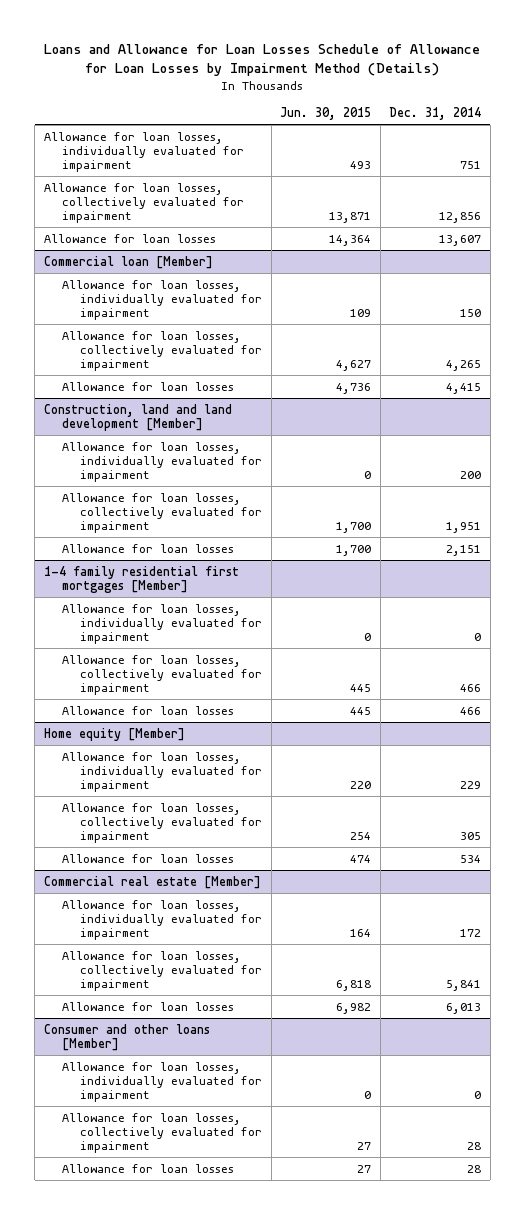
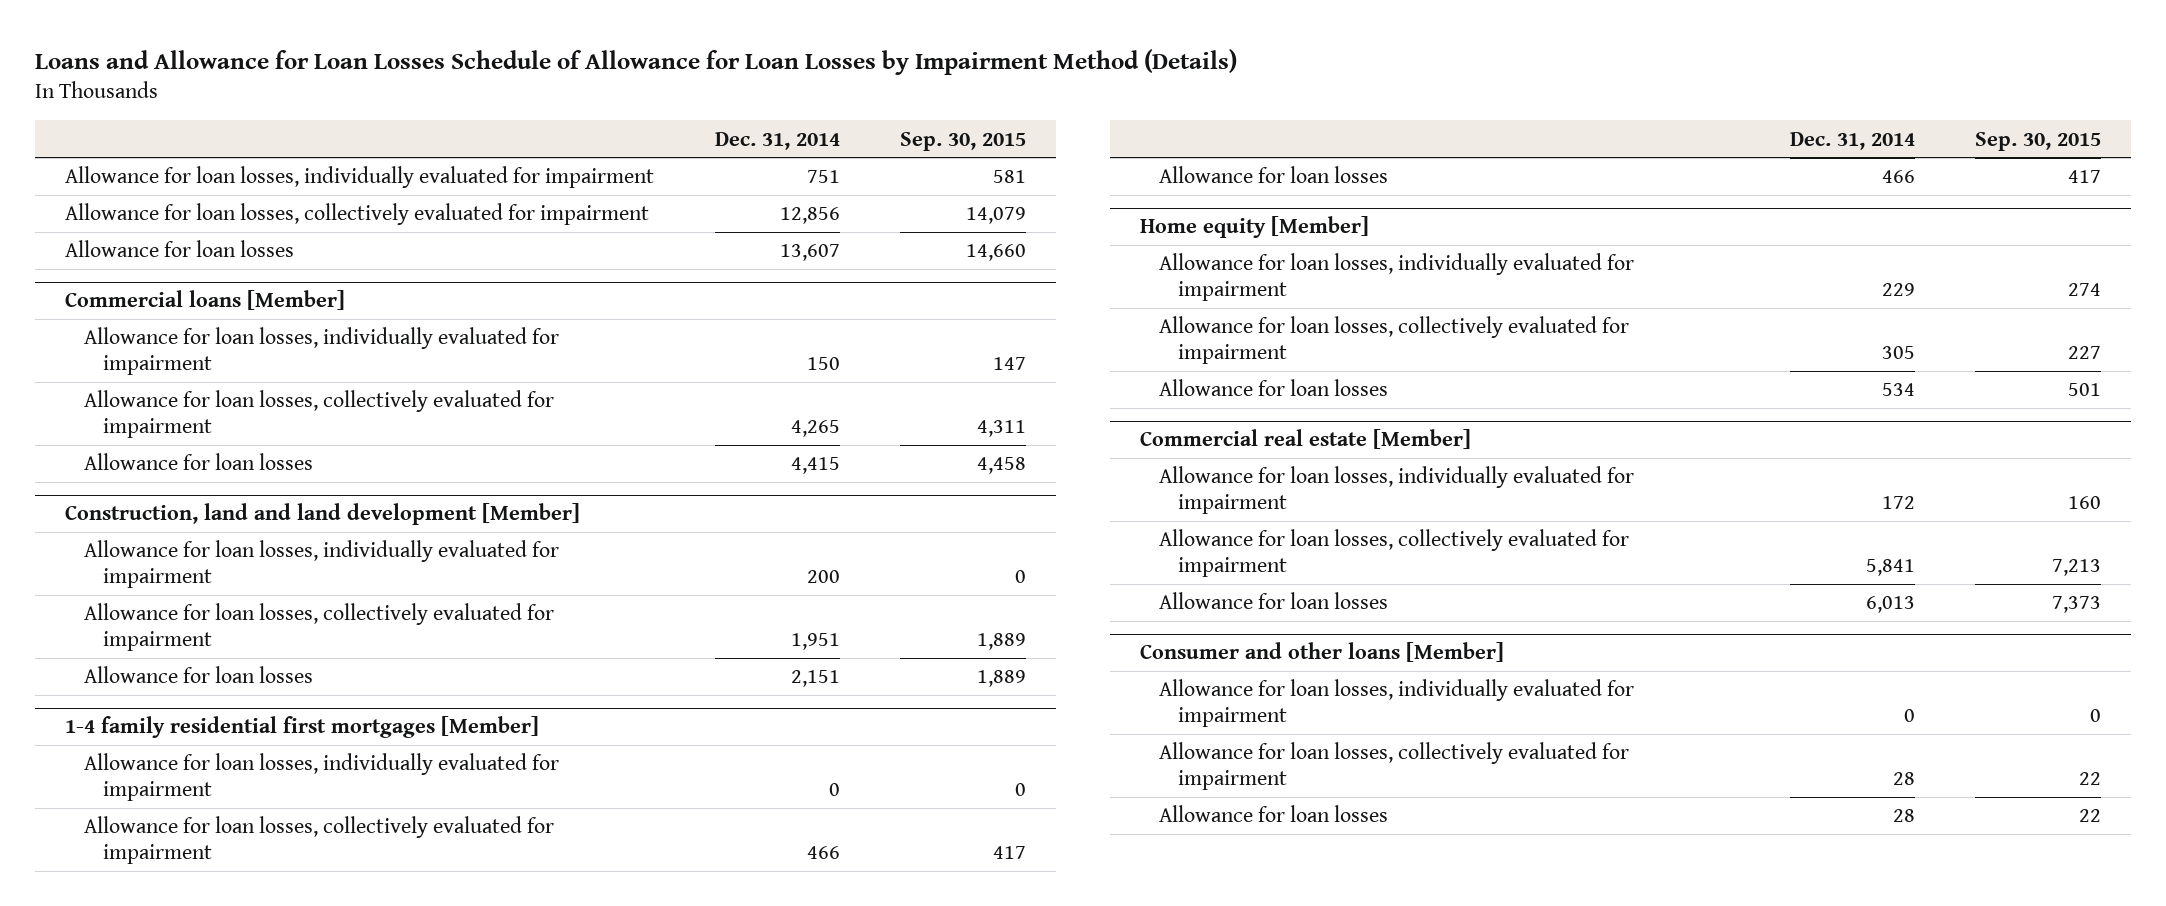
[280,107,372,121] Jun. 30, 2015 -> none
none -> [899,131,1026,151] Sep. 30, 2015
[43,255,213,269] Commercial loan [Member] -> [65,290,346,311] Commercial loans [Member]

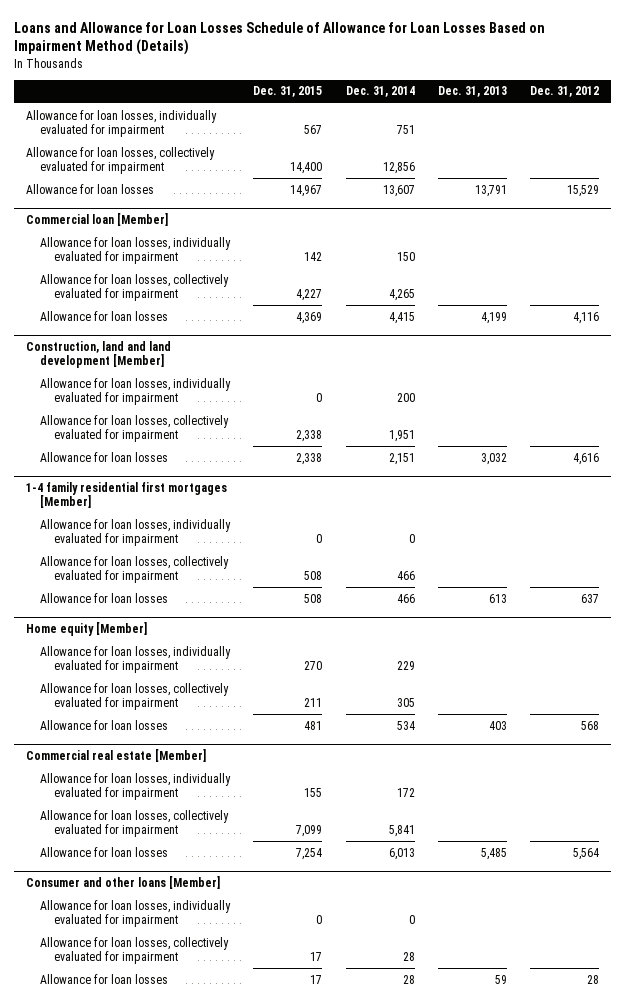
[35,49,1238,76] Loans and Allowance for Loan Losses Schedule of Allowance for Loan Losses by Impairment Method (Details) -> [14,21,546,56] Loans and Allowance for Loan Losses Schedule of Allowance for Loan Losses Based on Impairment Method (Details)
[899,131,1026,151] Sep. 30, 2015 -> none
none -> [253,86,323,98] Dec. 31, 2015
none -> [438,86,508,98] Dec. 31, 2013
none -> [530,86,600,98] Dec. 31, 2012
[65,290,346,311] Commercial loans [Member] -> [25,212,168,226] Commercial loan [Member]

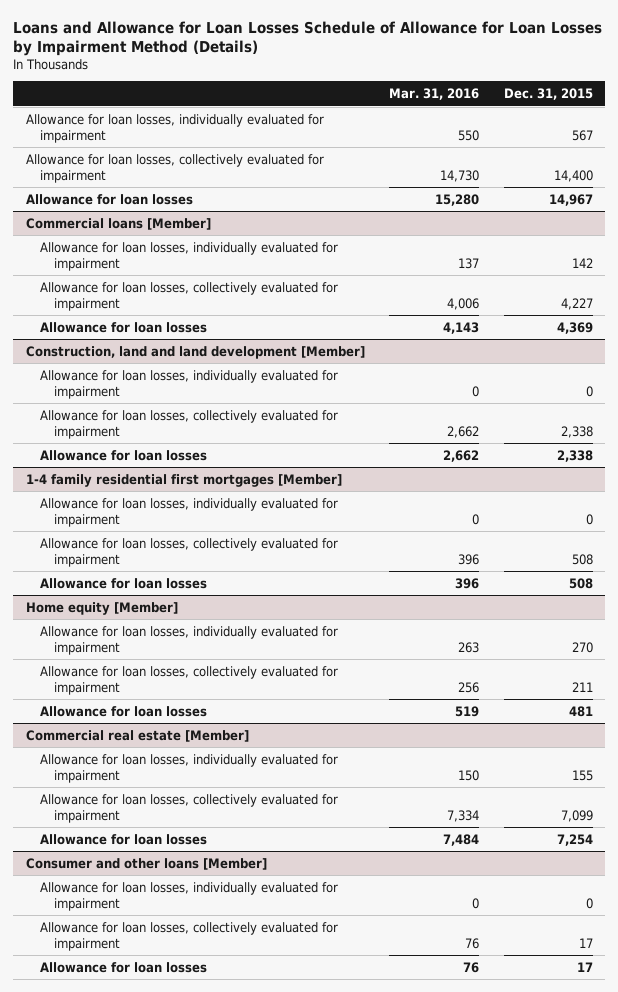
[14,21,546,56] Loans and Allowance for Loan Losses Schedule of Allowance for Loan Losses Based on Impairment Method (Details) -> [13,20,603,56] Loans and Allowance for Loan Losses Schedule of Allowance for Loan Losses by Impairment Method (Details)
[345,86,415,98] Dec. 31, 2014 -> none
[438,86,508,98] Dec. 31, 2013 -> none
[530,86,600,98] Dec. 31, 2012 -> none
none -> [389,88,480,101] Mar. 31, 2016
[25,212,168,226] Commercial loan [Member] -> [25,217,211,230] Commercial loans [Member]

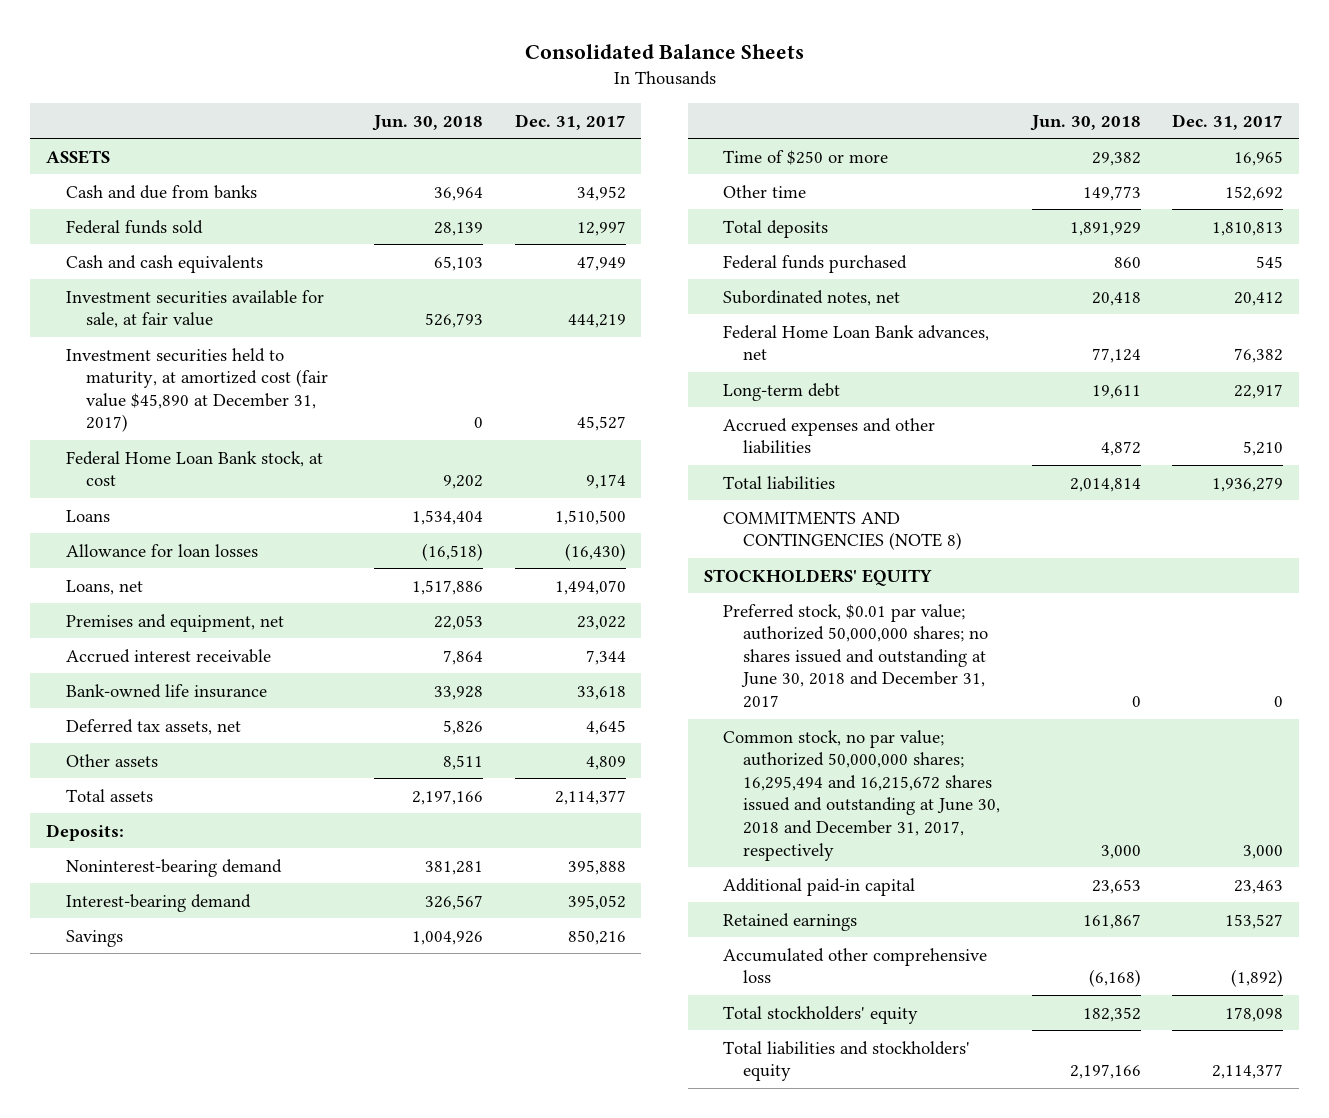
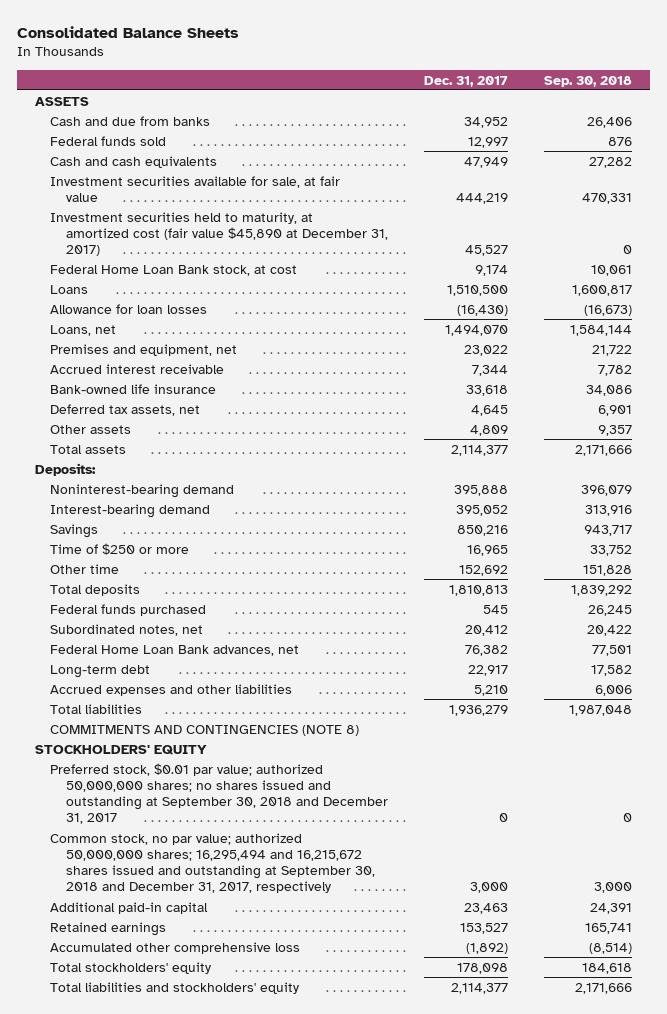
[372,114,484,131] Jun. 30, 2018 -> none
none -> [543,75,632,87] Sep. 30, 2018
[723,603,989,709] Preferred stock, $0.01 par value; authorized 50,000,000 shares; no shares issued and outstanding at June 30, 2018 and December 31, 2017 -> [50,762,388,825] Preferred stock, $0.01 par value; authorized 50,000,000 shares; no shares issued and outstanding at September 30, 2018 and December 31, 2017
[723,729,1001,861] Common stock, no par value; authorized 50,000,000 shares; 16,295,494 and 16,215,672 shares issued and outstanding at June 30, 2018 and December 31, 2017, respectively -> [50,832,375,894] Common stock, no par value; authorized 50,000,000 shares; 16,295,494 and 16,215,672 shares issued and outstanding at September 30, 2018 and December 31, 2017, respectively

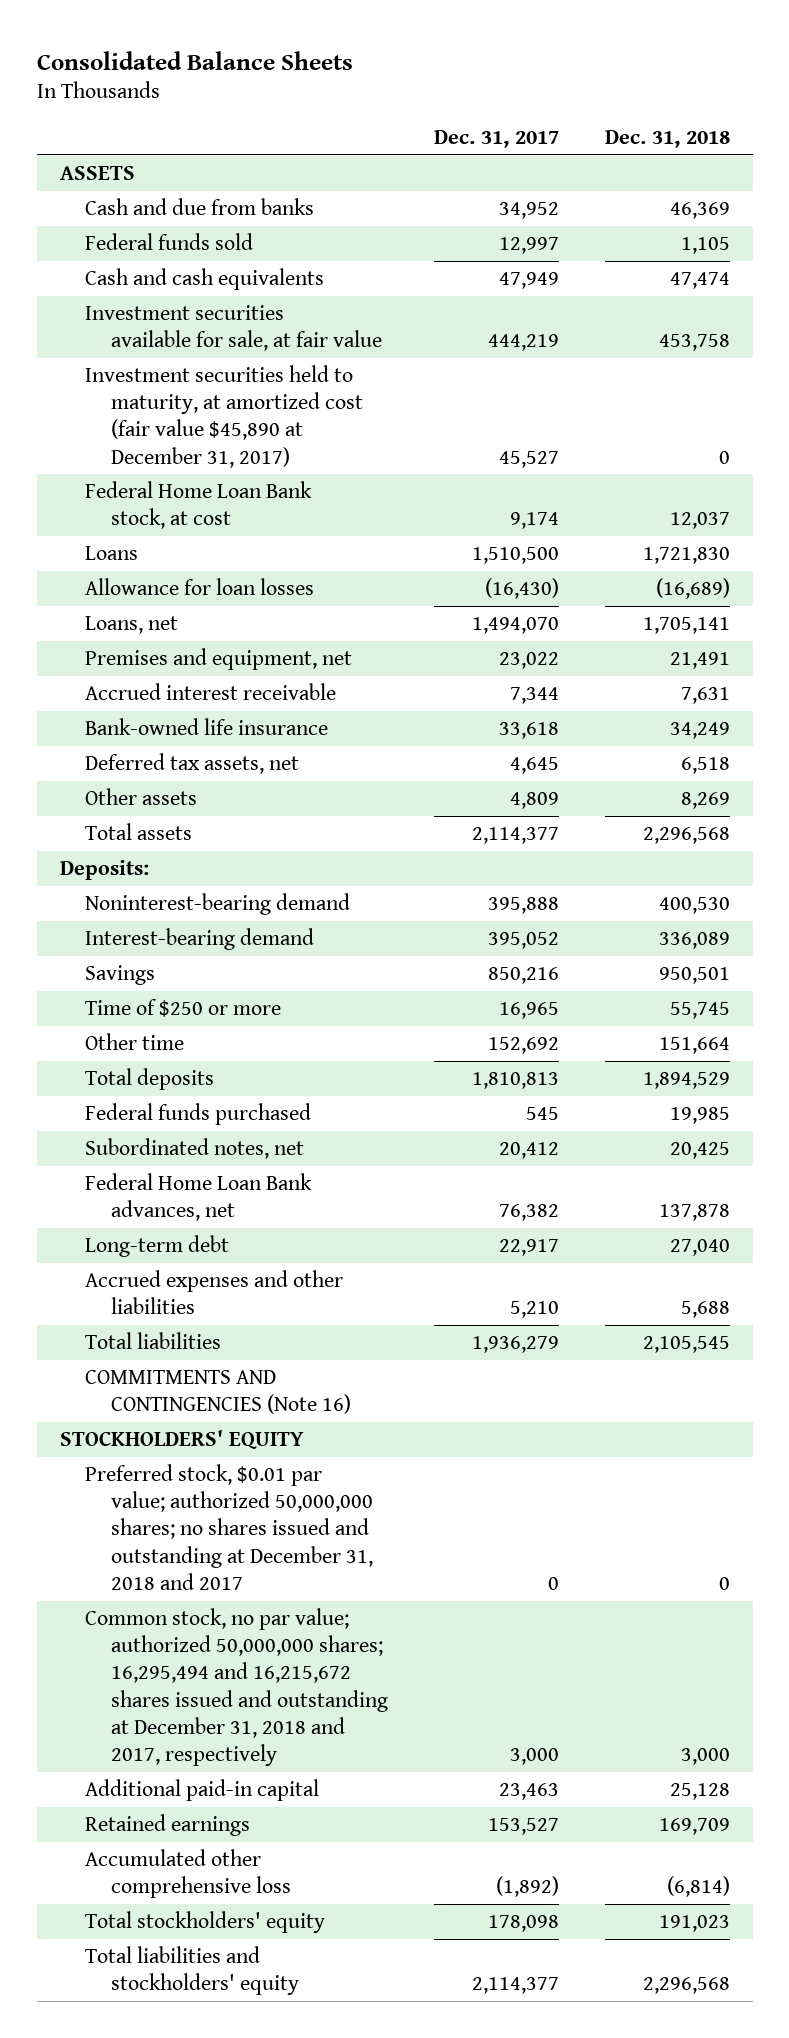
[543,75,632,87] Sep. 30, 2018 -> none
none -> [604,129,730,148] Dec. 31, 2018
[50,724,360,736] COMMITMENTS AND CONTINGENCIES (NOTE 8) -> [85,1370,351,1415] COMMITMENTS AND CONTINGENCIES (Note 16)
[50,762,388,825] Preferred stock, $0.01 par value; authorized 50,000,000 shares; no shares issued and outstanding at September 30, 2018 and December 31, 2017 -> [85,1464,373,1590] Preferred stock, $0.01 par value; authorized 50,000,000 shares; no shares issued and outstanding at December 31, 2018 and 2017
[50,832,375,894] Common stock, no par value; authorized 50,000,000 shares; 16,295,494 and 16,215,672 shares issued and outstanding at September 30, 2018 and December 31, 2017, respectively -> [85,1608,388,1767] Common stock, no par value; authorized 50,000,000 shares; 16,295,494 and 16,215,672 shares issued and outstanding at December 31, 2018 and 2017, respectively

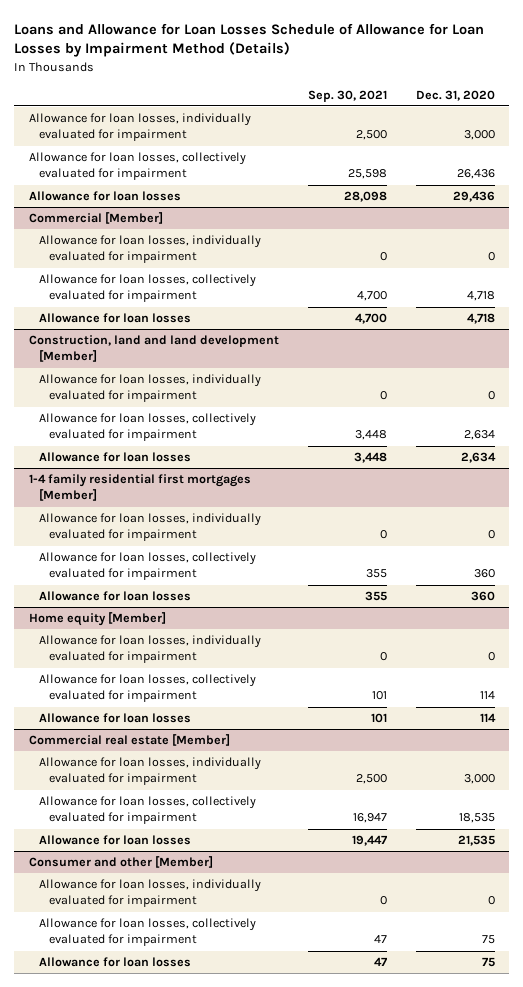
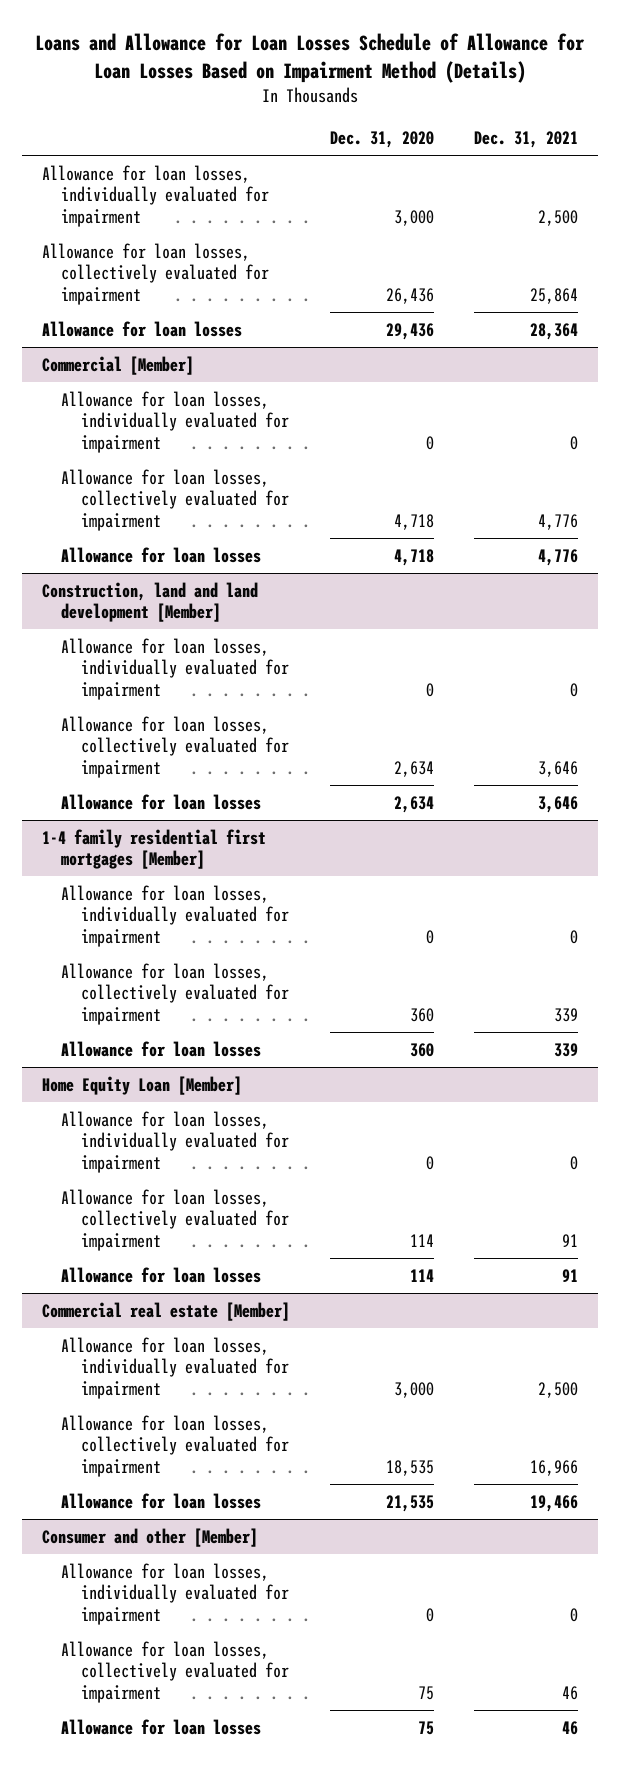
[13,22,484,58] Loans and Allowance for Loan Losses Schedule of Allowance for Loan Losses by Impairment Method (Details) -> [34,33,585,84] Loans and Allowance for Loan Losses Schedule of Allowance for Loan Losses Based on Impairment Method (Details)
[307,89,387,102] Sep. 30, 2021 -> none
none -> [473,131,578,149] Dec. 31, 2021
[28,612,166,627] Home equity [Member] -> [42,1075,243,1095] Home Equity Loan [Member]

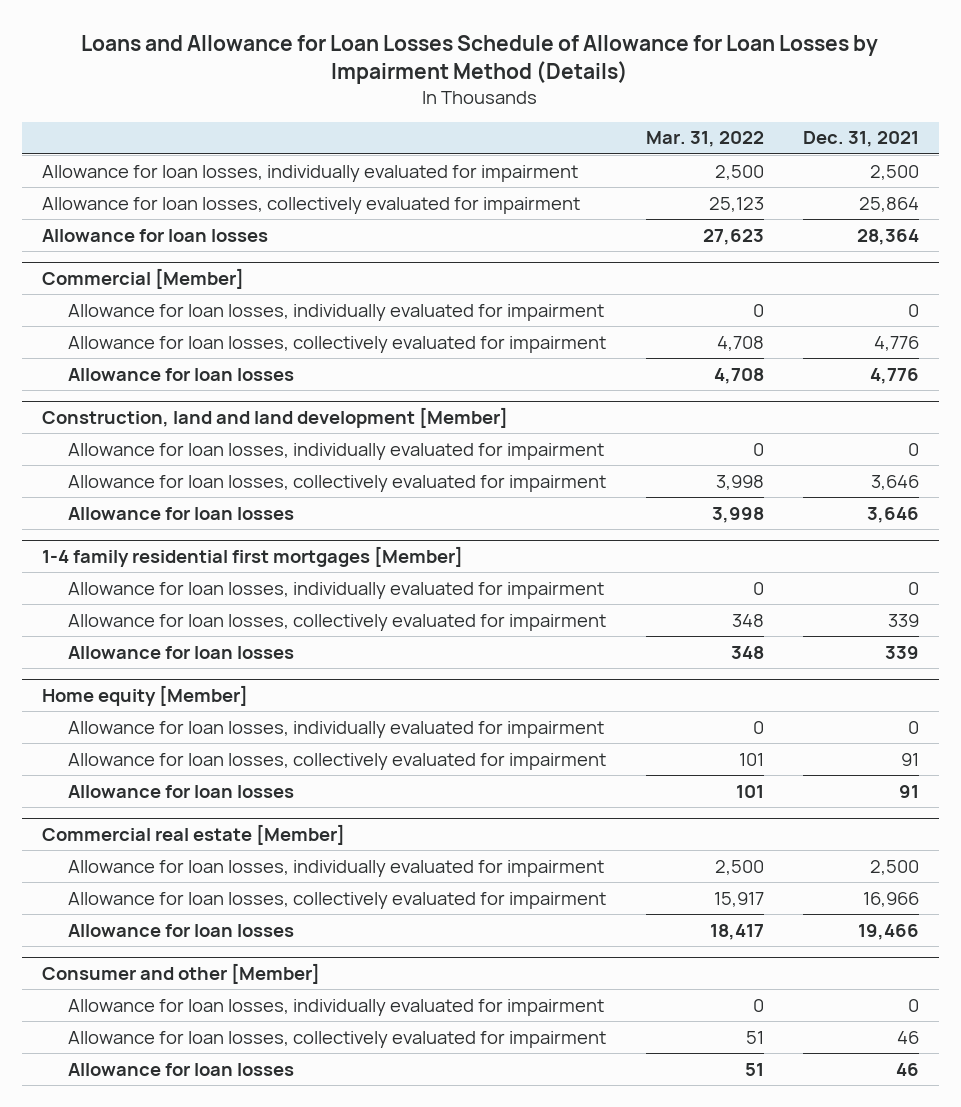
[34,33,585,84] Loans and Allowance for Loan Losses Schedule of Allowance for Loan Losses Based on Impairment Method (Details) -> [81,34,879,84] Loans and Allowance for Loan Losses Schedule of Allowance for Loan Losses by Impairment Method (Details)
[329,131,434,149] Dec. 31, 2020 -> none
none -> [645,131,764,148] Mar. 31, 2022
[42,1075,243,1095] Home Equity Loan [Member] -> [41,685,248,707] Home equity [Member]

